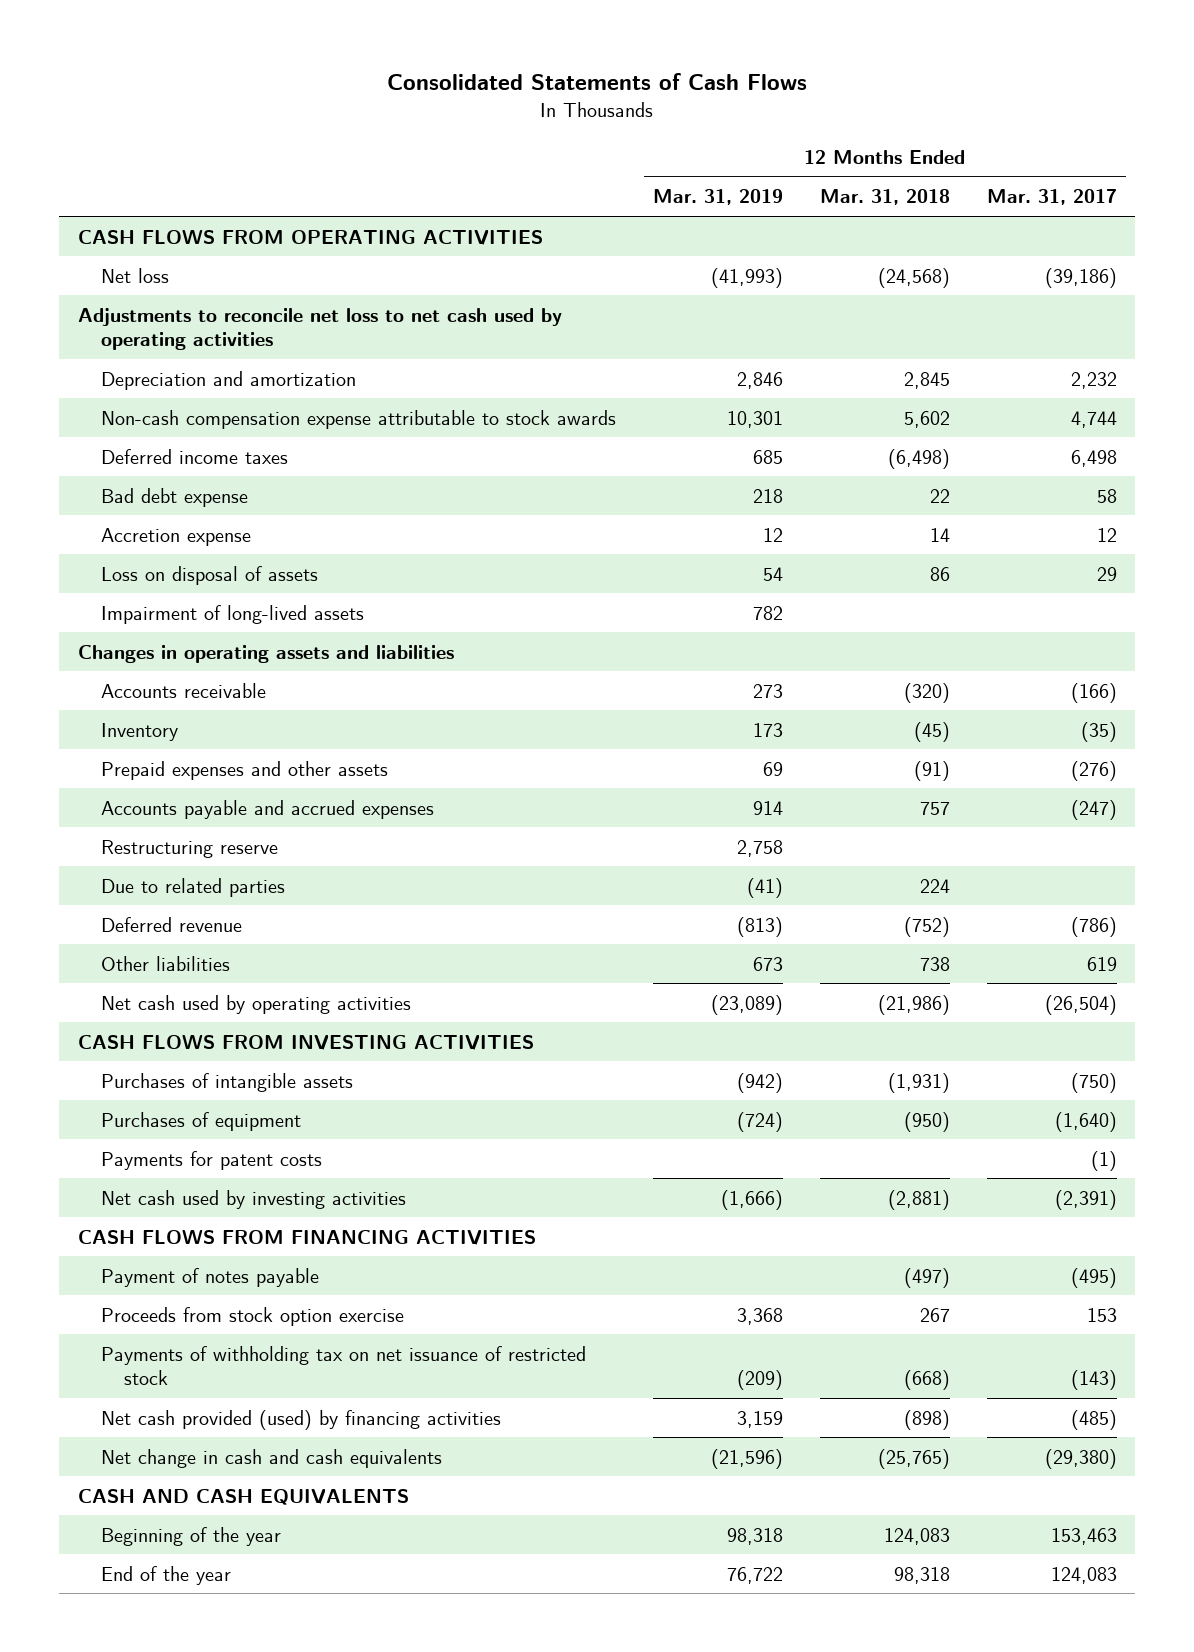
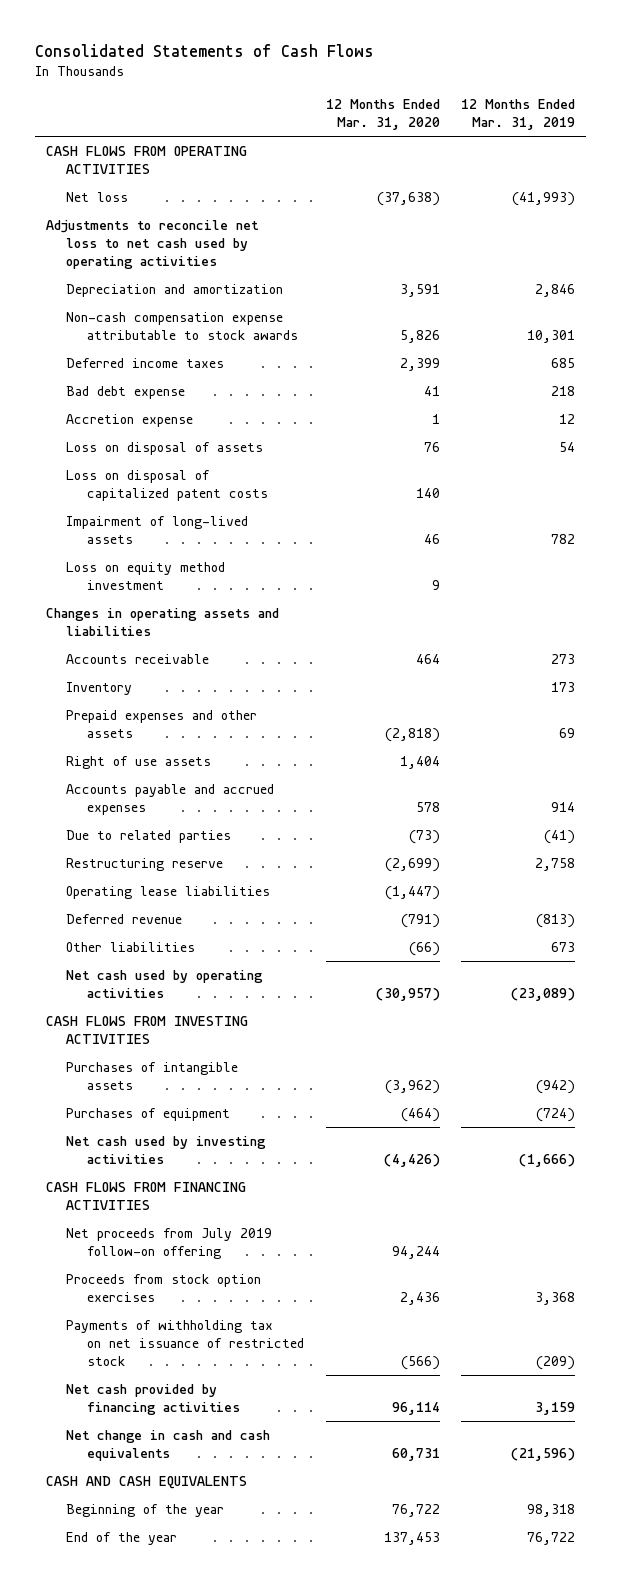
[819,189,950,206] Mar. 31, 2018 -> none
[986,189,1117,206] Mar. 31, 2017 -> none
none -> [325,98,440,131] 12 Months Ended Mar. 31, 2020
none -> [66,469,269,502] Loss on disposal of capitalized patent costs
none -> [66,561,226,591] Loss on equity method investment
none -> [66,755,212,769] Right of use assets
[101,839,279,858] Restructuring reserve -> [66,857,224,871] Restructuring reserve
none -> [66,885,271,899] Operating lease liabilities
[101,1150,323,1170] Payments for patent costs -> none
[101,1267,320,1287] Payment of notes payable -> none
none -> [66,1227,273,1260] Net proceeds from July 2019 follow-on offering
[101,1306,405,1326] Proceeds from stock option exercise -> [66,1273,262,1303] Proceeds from stock option exercises
[101,1409,502,1430] Net cash provided (used) by financing activities -> [66,1383,241,1416] Net cash provided by financing activities

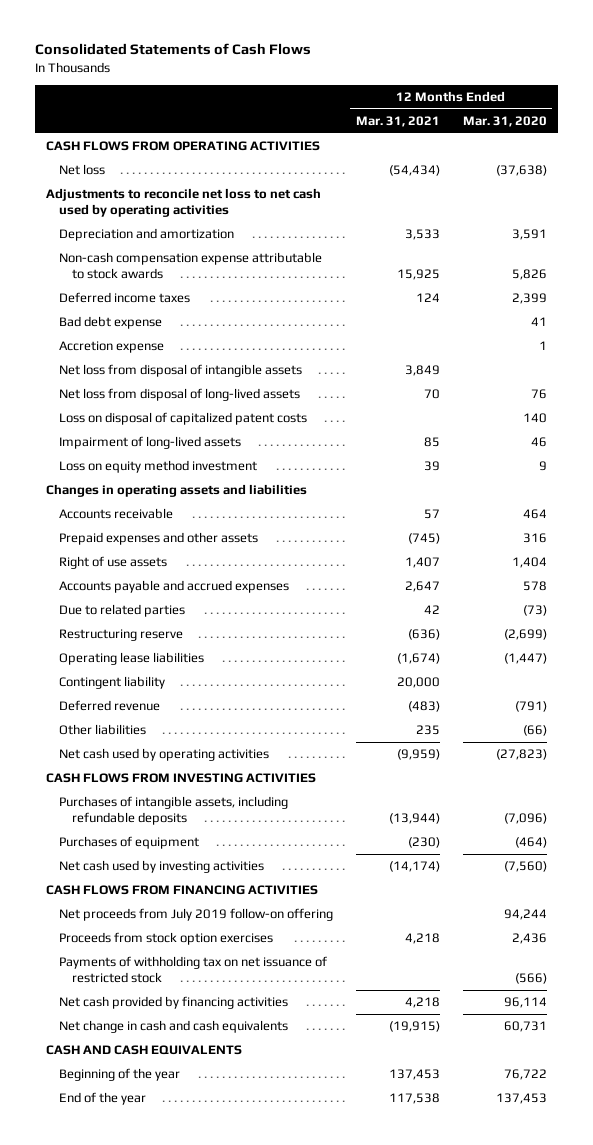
[461,98,576,131] 12 Months Ended Mar. 31, 2019 -> none
none -> [355,115,440,127] Mar. 31, 2021
none -> [59,364,303,378] Net loss from disposal of intangible assets
[66,441,264,455] Loss on disposal of assets -> [59,388,301,402] Net loss from disposal of long-lived assets
[66,681,133,695] Inventory -> none
[384,728,440,743] (2,818) -> [522,533,547,544] 316
none -> [59,676,166,690] Contingent liability
[375,988,440,1002] (30,957) -> [495,749,547,761] (27,823)
[66,1061,239,1091] Purchases of intangible assets -> [59,796,289,826] Purchases of intangible assets, including refundable deposits
[384,1080,440,1095] (3,962) -> [503,813,547,825] (7,096)
[383,1154,440,1168] (4,426) -> [503,861,547,873] (7,560)

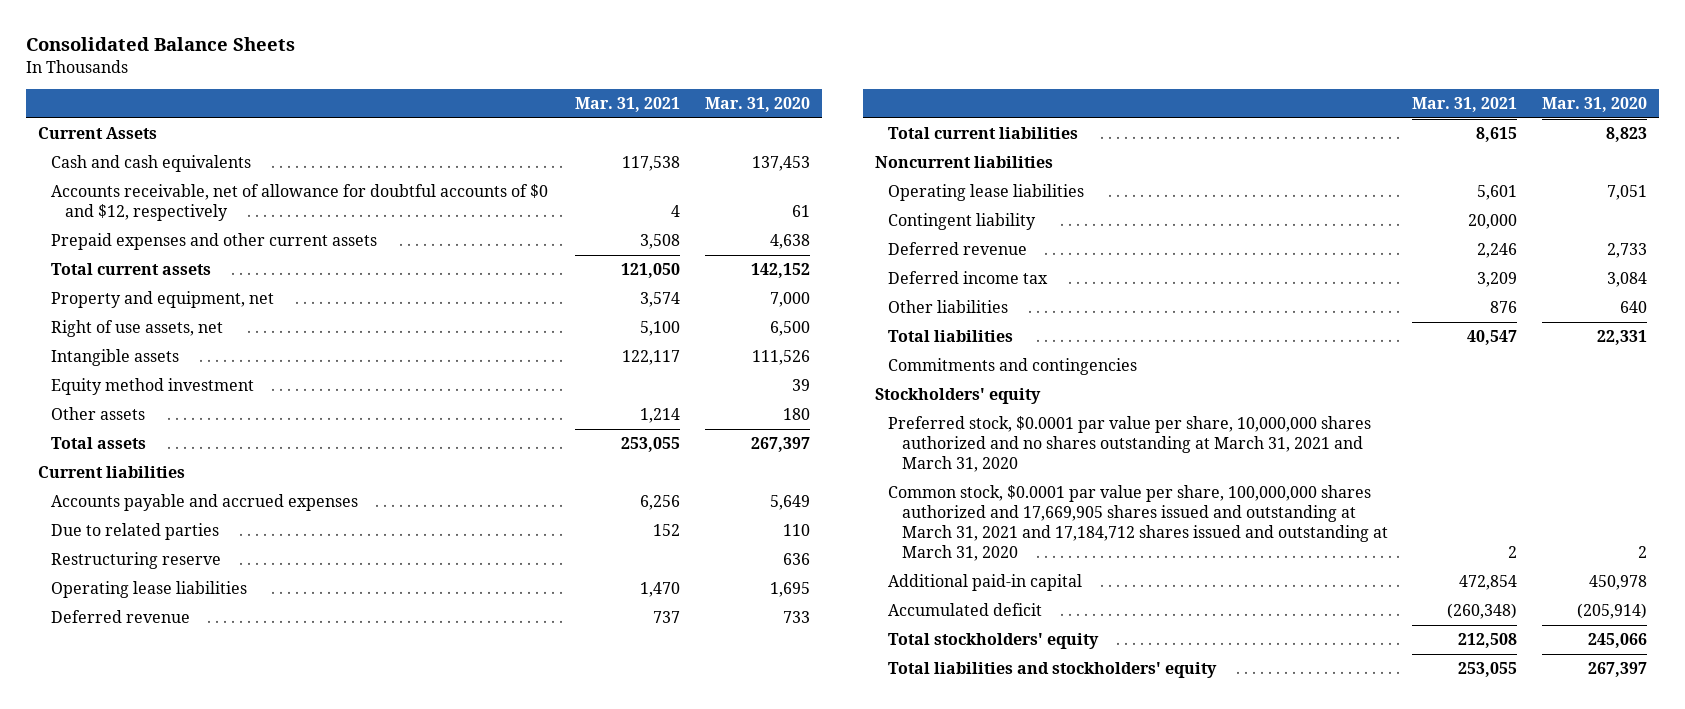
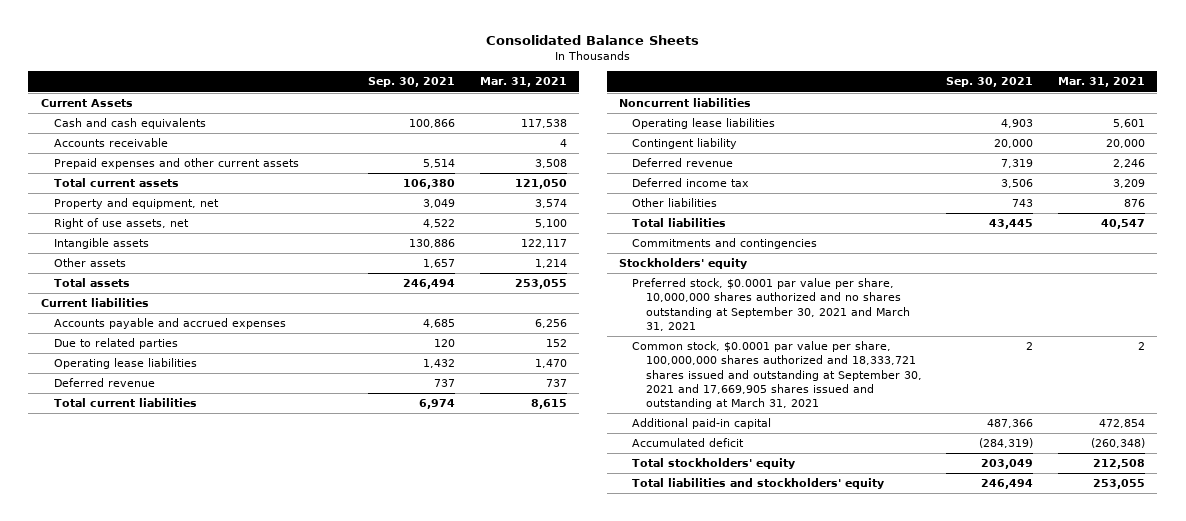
[705,97,811,113] Mar. 31, 2020 -> none
none -> [368,77,456,88] Sep. 30, 2021
[51,184,549,222] Accounts receivable, net of allowance for doubtful accounts of $0 and $12, respectively -> [53,138,168,148] Accounts receivable
[51,378,255,396] Equity method investment -> none
[51,552,222,570] Restructuring reserve -> none
[888,416,1372,473] Preferred stock, $0.0001 par value per share, 10,000,000 shares authorized and no shares outstanding at March 31, 2021 and March 31, 2020 -> [632,278,910,331] Preferred stock, $0.0001 par value per share, 10,000,000 shares authorized and no shares outstanding at September 30, 2021 and March 31, 2021
[888,485,1388,562] Common stock, $0.0001 par value per share, 100,000,000 shares authorized and 17,669,905 shares issued and outstanding at March 31, 2021 and 17,184,712 shares issued and outstanding at March 31, 2020 -> [632,341,922,409] Common stock, $0.0001 par value per share, 100,000,000 shares authorized and 18,333,721 shares issued and outstanding at September 30, 2021 and 17,669,905 shares issued and outstanding at March 31, 2021

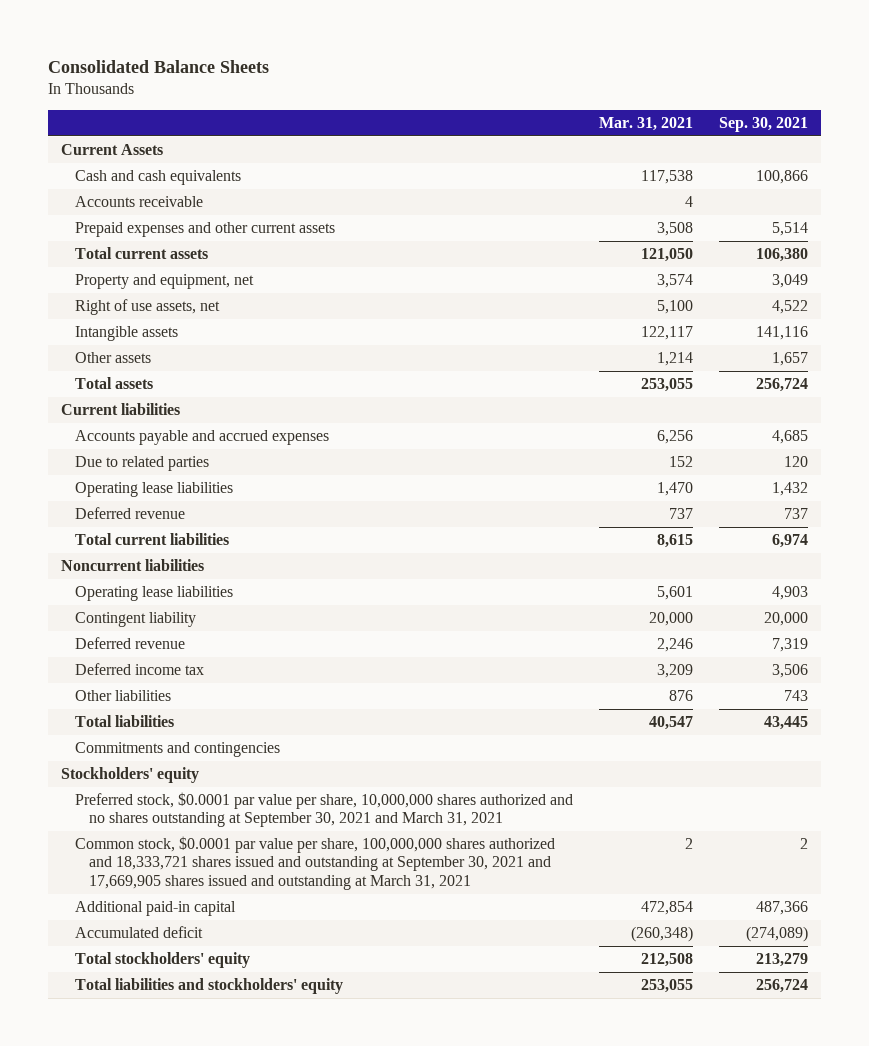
[409,239,456,249] 130,886 -> [755,325,808,340] 141,116
[403,279,456,290] 246,494 -> [755,377,808,392] 256,724
[979,438,1034,449] (284,319) -> [745,925,808,942] (274,089)
[981,459,1034,470] 203,049 -> [755,952,808,967] 213,279
[981,479,1034,490] 246,494 -> [755,978,808,993] 256,724

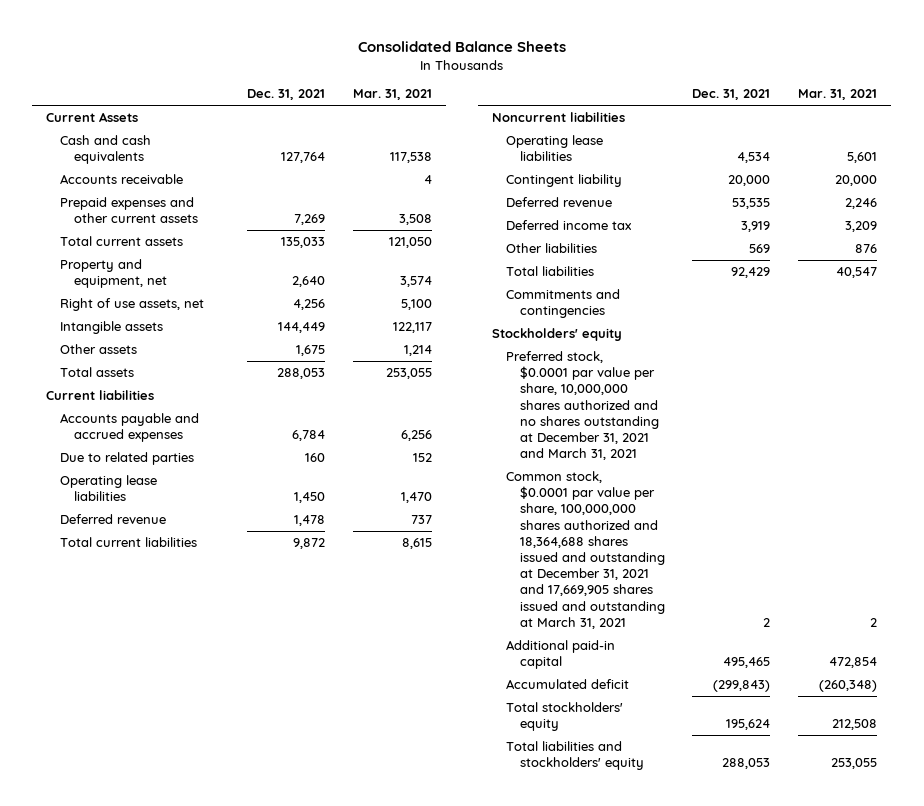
[718,116,808,132] Sep. 30, 2021 -> none
none -> [247,89,326,101] Dec. 31, 2021
[75,791,574,828] Preferred stock, $0.0001 par value per share, 10,000,000 shares authorized and no shares outstanding at September 30, 2021 and March 31, 2021 -> [505,350,659,461] Preferred stock, $0.0001 par value per share, 10,000,000 shares authorized and no shares outstanding at December 31, 2021 and March 31, 2021
[75,835,556,890] Common stock, $0.0001 par value per share, 100,000,000 shares authorized and 18,333,721 shares issued and outstanding at September 30, 2021 and 17,669,905 shares issued and outstanding at March 31, 2021 -> [505,470,665,629] Common stock, $0.0001 par value per share, 100,000,000 shares authorized and 18,364,688 shares issued and outstanding at December 31, 2021 and 17,669,905 shares issued and outstanding at March 31, 2021

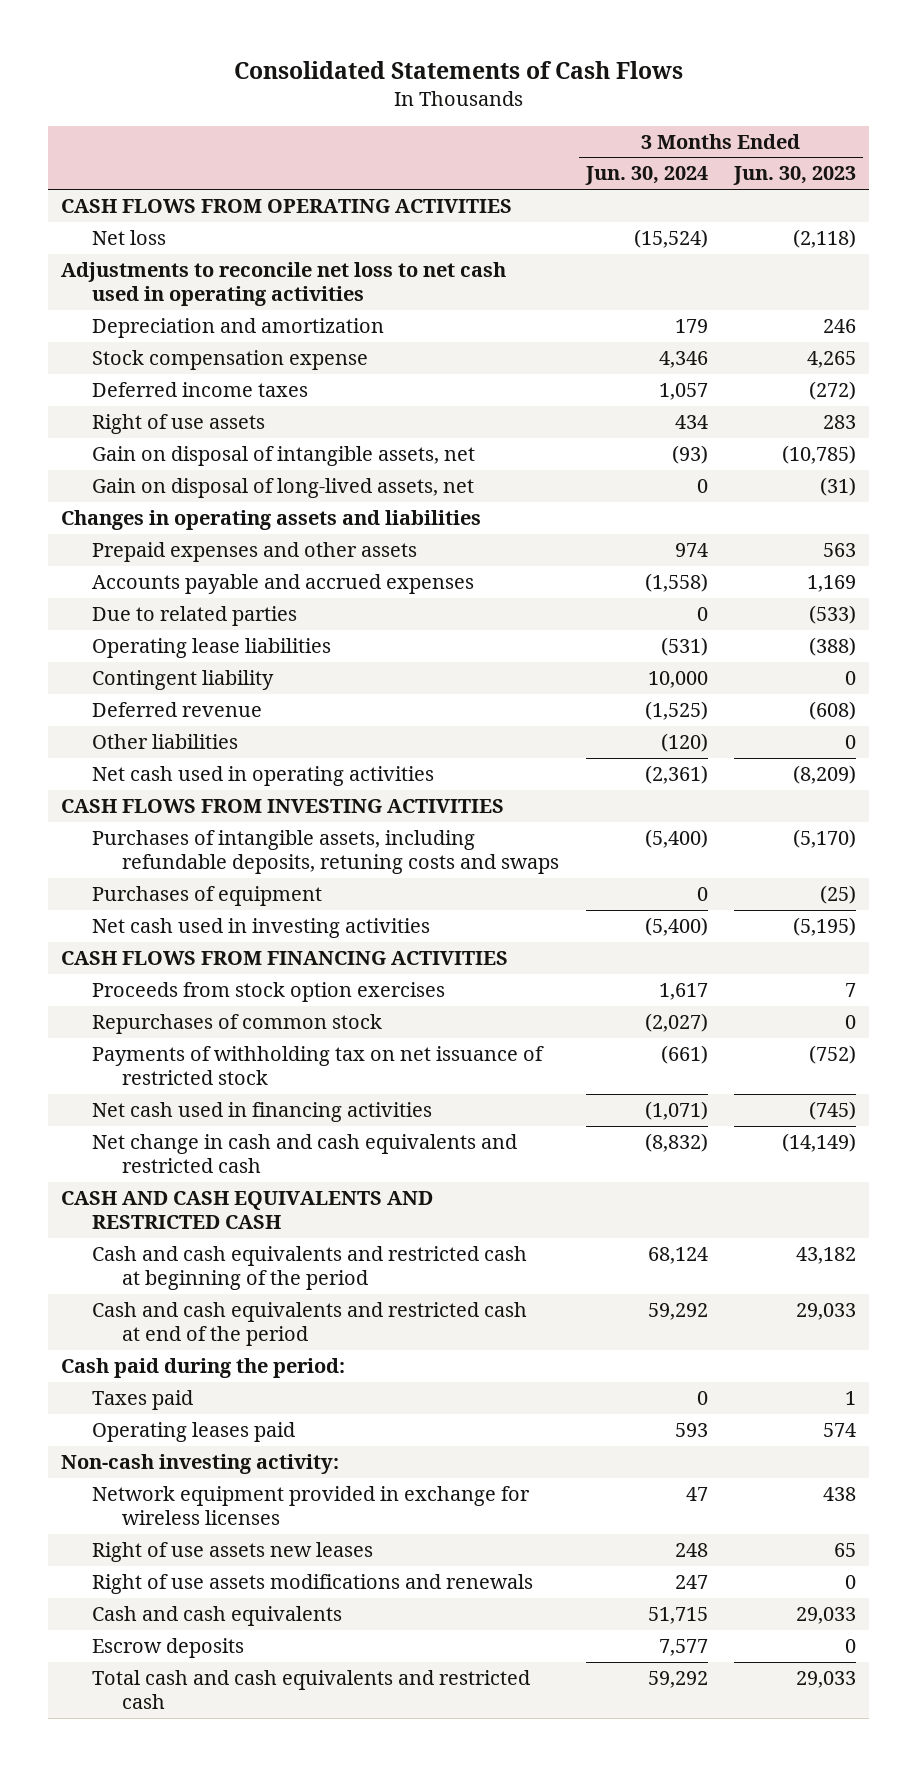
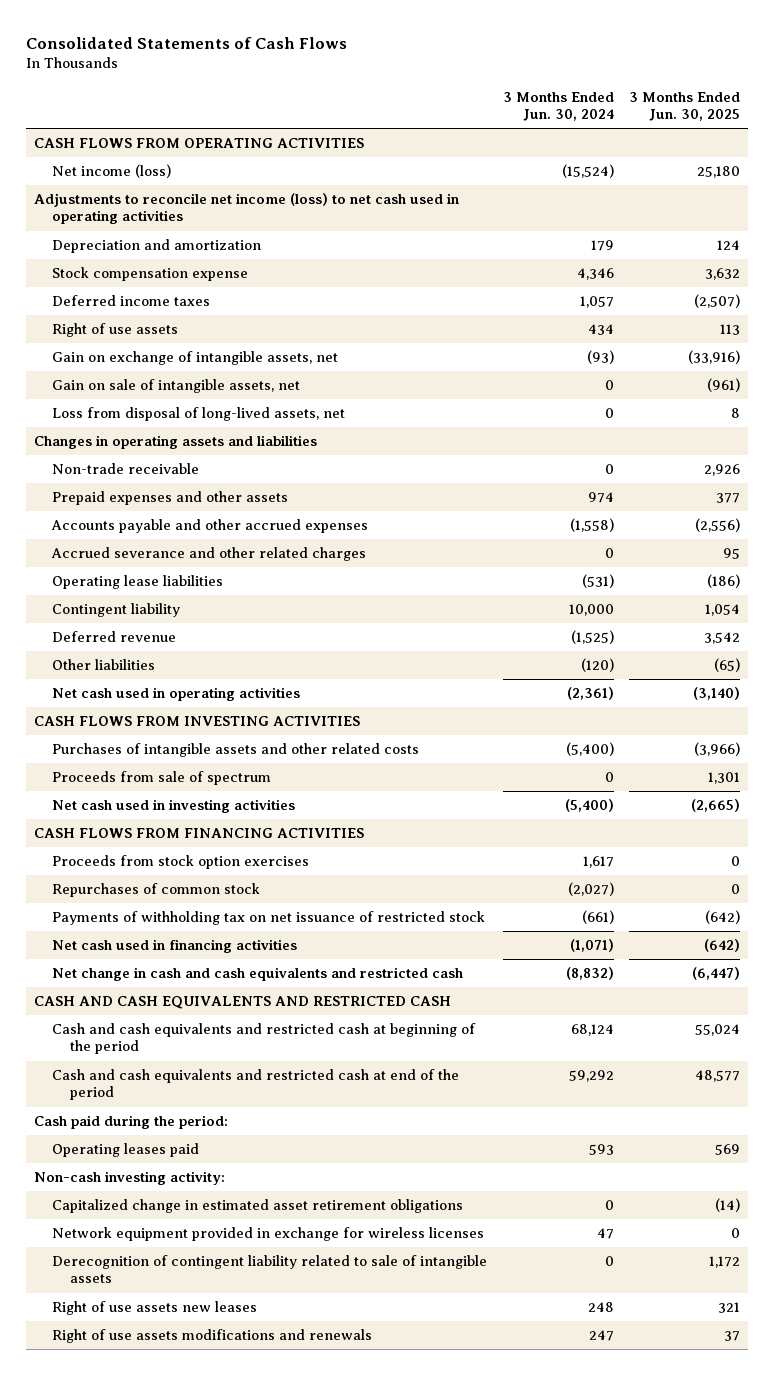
[733,166,857,186] Jun. 30, 2023 -> none
none -> [629,91,741,121] 3 Months Ended Jun. 30, 2025
[91,230,166,246] Net loss -> [51,164,171,179] Net income (loss)
[61,262,507,307] Adjustments to reconcile net loss to net cash used in operating activities -> [33,193,459,225] Adjustments to reconcile net income (loss) to net cash used in operating activities
[91,446,475,467] Gain on disposal of intangible assets, net -> [51,351,338,366] Gain on exchange of intangible assets, net
none -> [51,379,300,394] Gain on sale of intangible assets, net
[91,478,474,499] Gain on disposal of long-lived assets, net -> [51,407,345,422] Loss from disposal of long-lived assets, net
none -> [51,463,199,475] Non-trade receivable
[91,606,297,627] Due to related parties -> none
[91,574,474,595] Accounts payable and accrued expenses -> [50,519,368,534] Accounts payable and other accrued expenses
none -> [50,547,366,562] Accrued severance and other related charges
[91,886,322,907] Purchases of equipment -> none
[91,830,559,875] Purchases of intangible assets, including refundable deposits, retuning costs and swaps -> [51,743,419,758] Purchases of intangible assets and other related costs
none -> [51,771,271,786] Proceeds from sale of spectrum
[91,1390,193,1411] Taxes paid -> none
none -> [51,1199,463,1214] Capitalized change in estimated asset retirement obligations
none -> [51,1255,487,1284] Derecognition of contingent liability related to sale of intangible assets
[91,1606,342,1627] Cash and cash equivalents -> none
[91,1638,244,1659] Escrow deposits -> none
[91,1670,530,1710] Total cash and cash equivalents and restricted cash -> none

